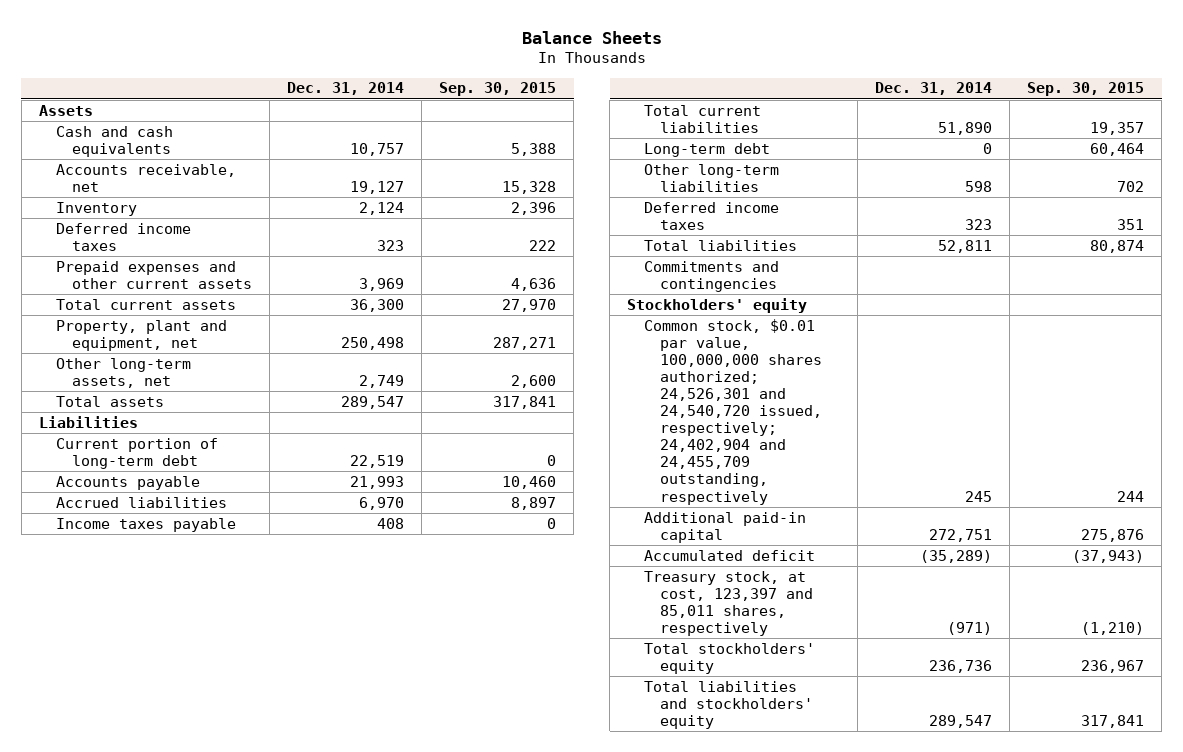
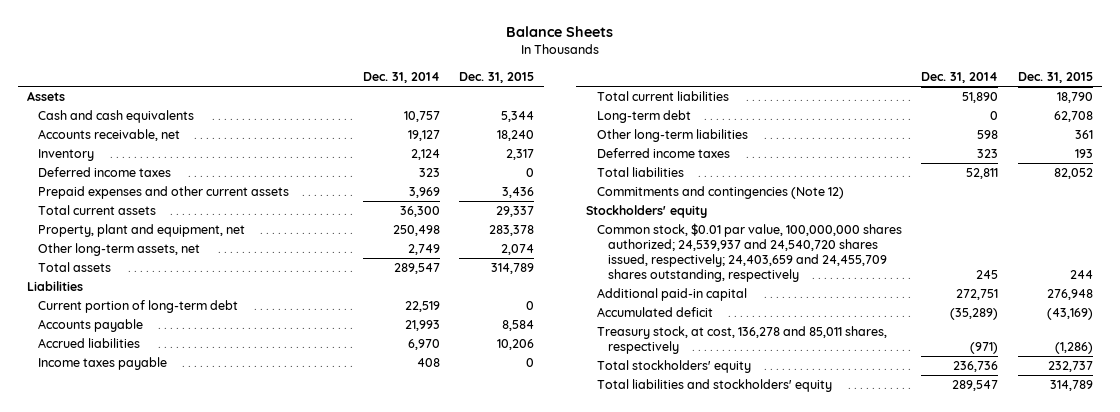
[439,82,557,97] Sep. 30, 2015 -> none
none -> [459,72,535,84] Dec. 31, 2015
[643,260,779,292] Commitments and contingencies -> [596,186,844,200] Commitments and contingencies (Note 12)
[643,318,823,505] Common stock, $0.01 par value, 100,000,000 shares authorized; 24,526,301 and 24,540,720 issued, respectively; 24,402,904 and 24,455,709 outstanding, respectively -> [596,223,902,283] Common stock, $0.01 par value, 100,000,000 shares authorized; 24,539,937 and 24,540,720 shares issued, respectively; 24,403,659 and 24,455,709 shares outstanding, respectively
[643,570,814,636] Treasury stock, at cost, 123,397 and 85,011 shares, respectively -> [596,326,887,355] Treasury stock, at cost, 136,278 and 85,011 shares, respectively

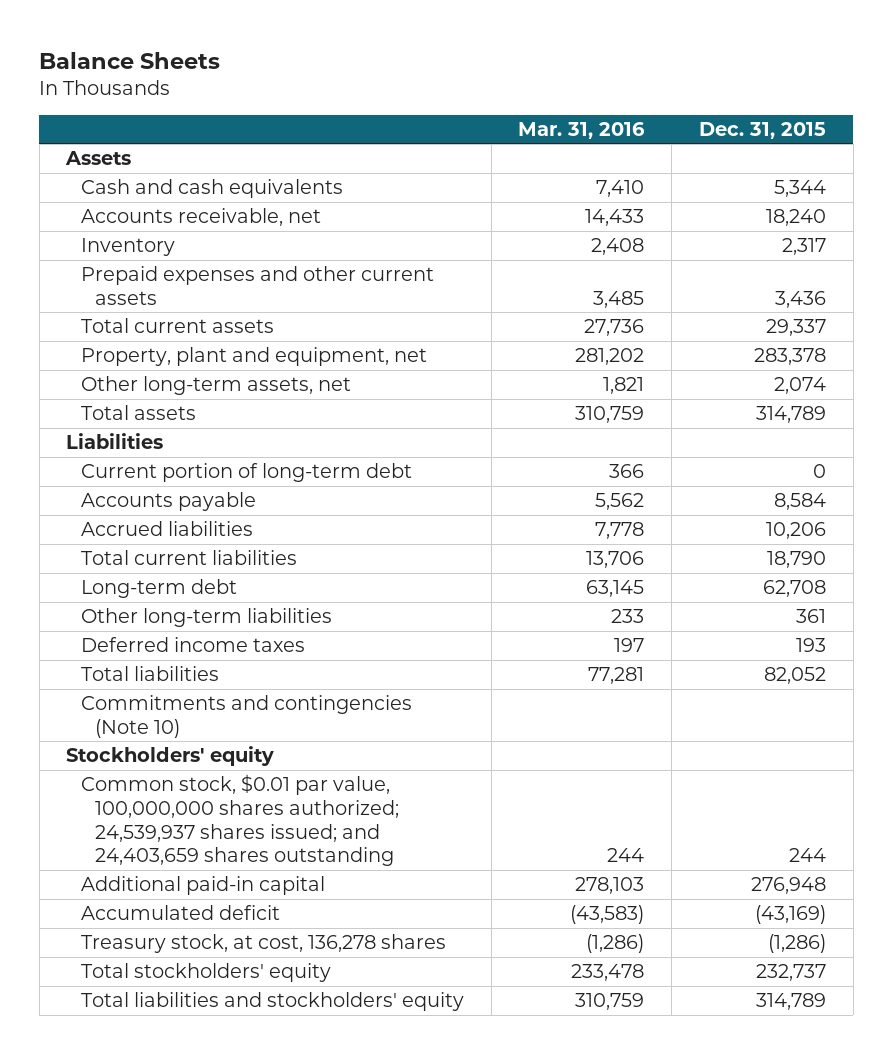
[362,72,440,84] Dec. 31, 2014 -> none
none -> [518,121,646,139] Mar. 31, 2016
[38,167,172,178] Deferred income taxes -> none
[38,357,168,371] Income taxes payable -> none
[596,186,844,200] Commitments and contingencies (Note 12) -> [80,695,412,738] Commitments and contingencies (Note 10)
[596,223,902,283] Common stock, $0.01 par value, 100,000,000 shares authorized; 24,539,937 and 24,540,720 shares issued, respectively; 24,403,659 and 24,455,709 shares outstanding, respectively -> [80,774,400,867] Common stock, $0.01 par value, 100,000,000 shares authorized; 24,539,937 shares issued; and 24,403,659 shares outstanding
[596,326,887,355] Treasury stock, at cost, 136,278 and 85,011 shares, respectively -> [80,934,446,954] Treasury stock, at cost, 136,278 shares

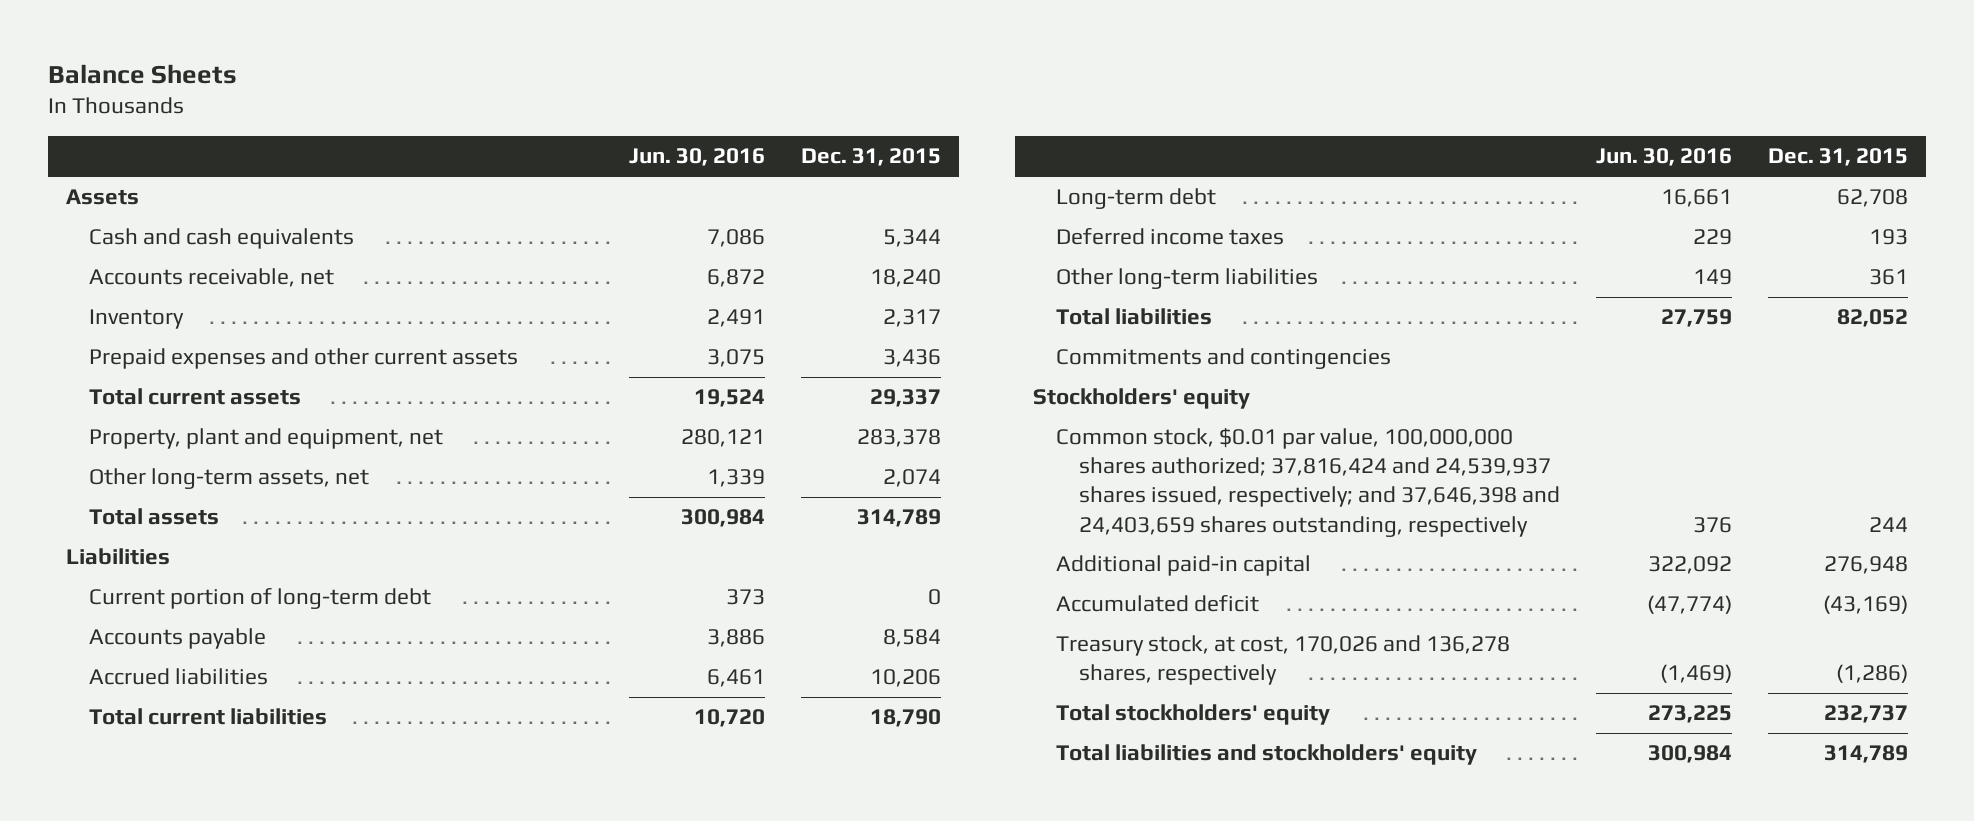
[518,121,646,139] Mar. 31, 2016 -> none
none -> [629,148,766,167] Jun. 30, 2016
[80,608,332,628] Other long-term liabilities -> [1056,268,1319,290] Other long-term liabilities
[80,695,412,738] Commitments and contingencies (Note 10) -> [1056,348,1392,370] Commitments and contingencies
[80,774,400,867] Common stock, $0.01 par value, 100,000,000 shares authorized; 24,539,937 shares issued; and 24,403,659 shares outstanding -> [1056,428,1561,537] Common stock, $0.01 par value, 100,000,000 shares authorized; 37,816,424 and 24,539,937 shares issued, respectively; and 37,646,398 and 24,403,659 shares outstanding, respectively
[80,934,446,954] Treasury stock, at cost, 136,278 shares -> [1056,635,1511,686] Treasury stock, at cost, 170,026 and 136,278 shares, respectively

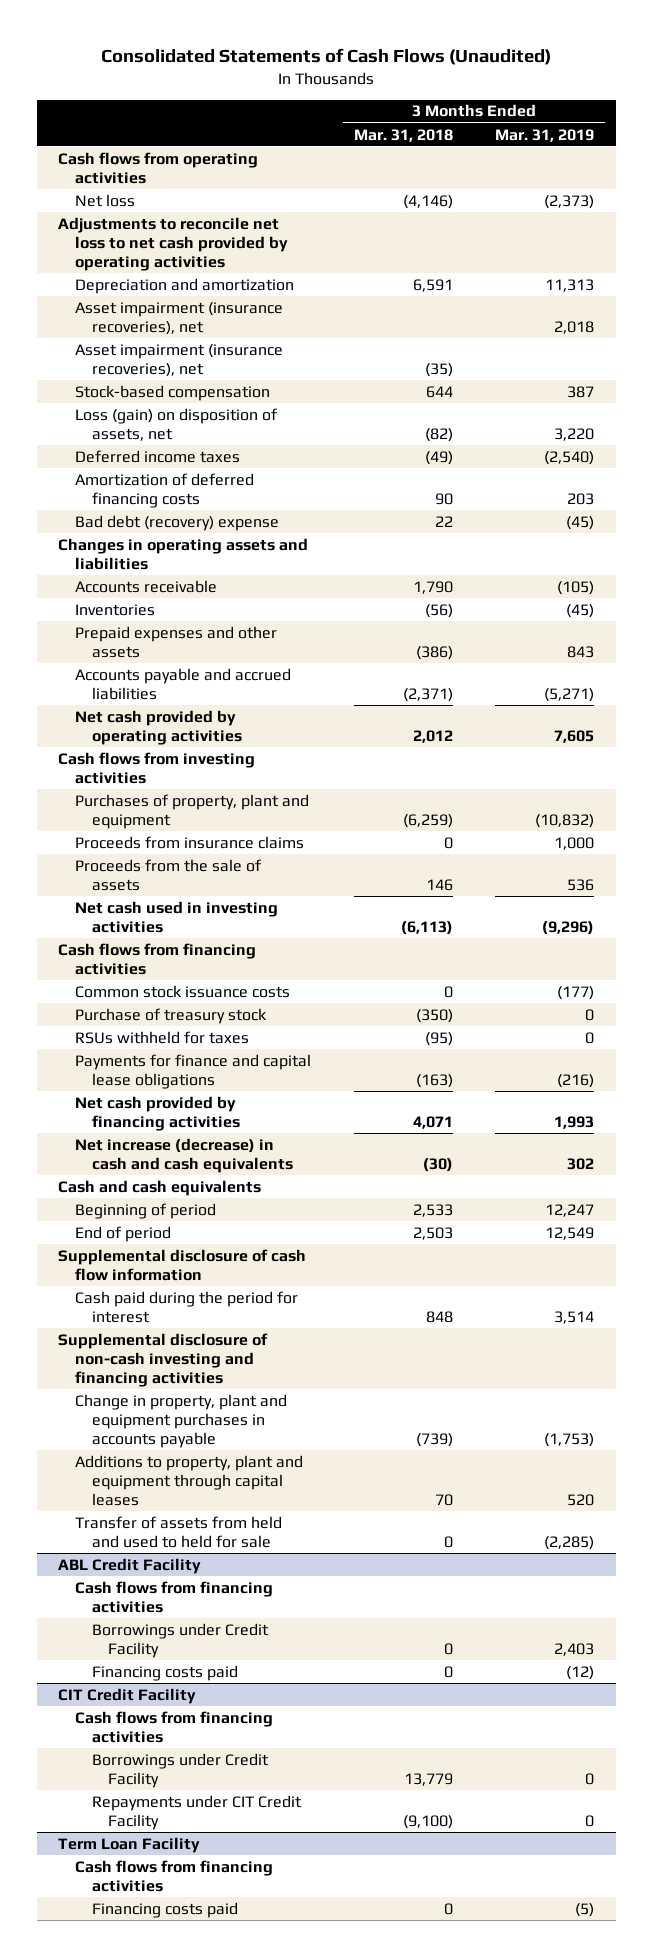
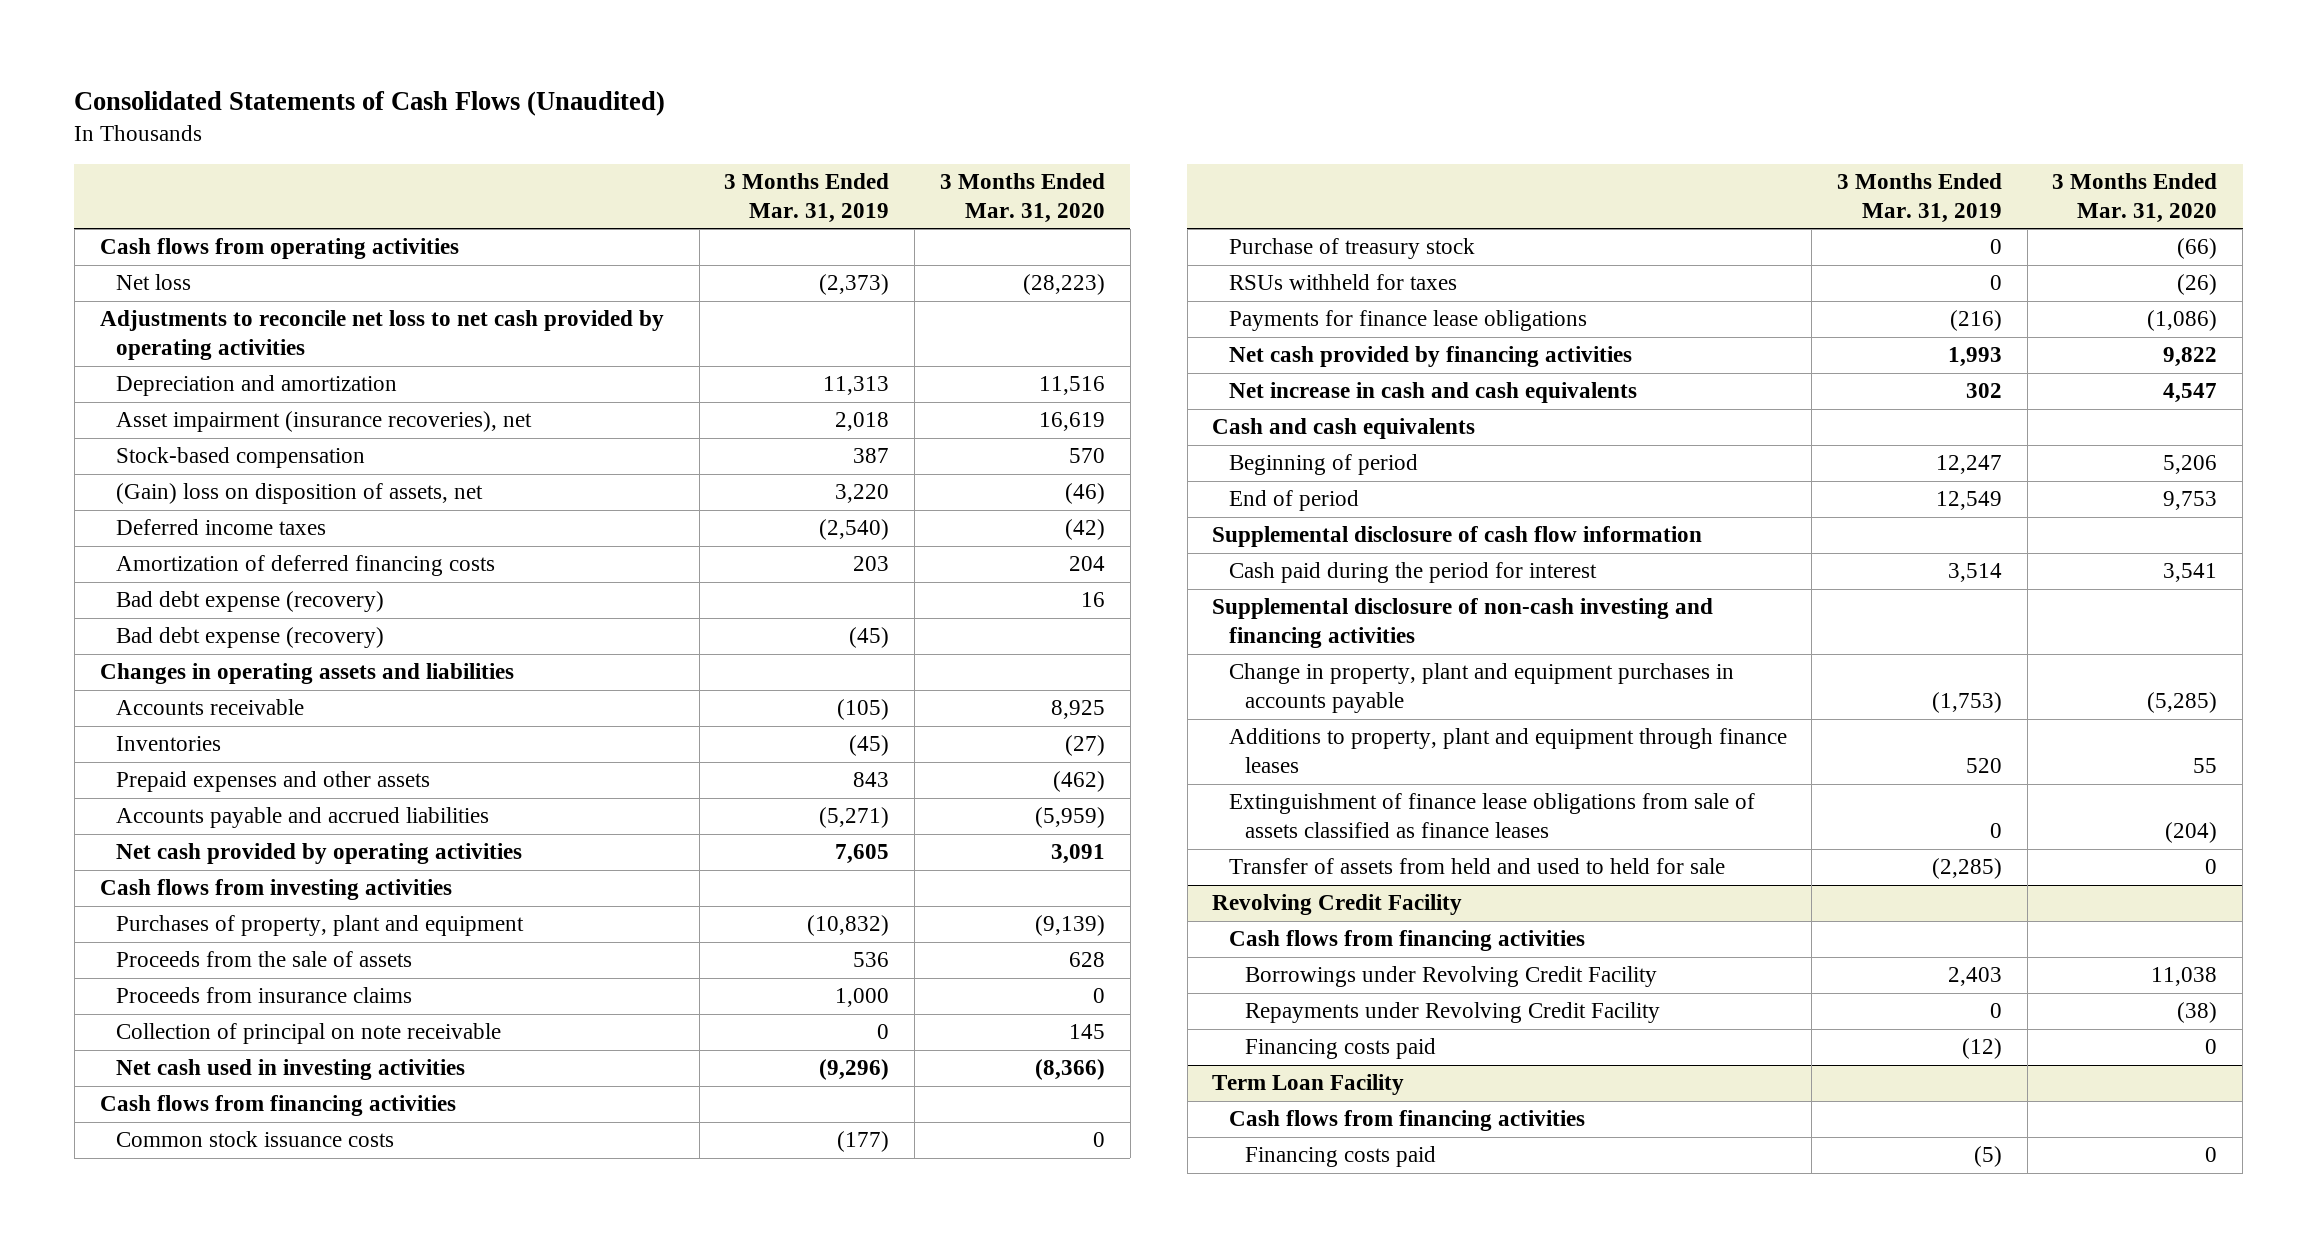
[353,128,453,142] Mar. 31, 2018 -> none
none -> [939,173,1105,223] 3 Months Ended Mar. 31, 2020
[74,343,283,377] Asset impairment (insurance recoveries), net -> none
[74,407,278,441] Loss (gain) on disposition of assets, net -> [115,483,483,505] (Gain) loss on disposition of assets, net
none -> [115,591,384,613] Bad debt expense (recovery)
[74,514,279,531] Bad debt (recovery) expense -> [115,627,384,649] Bad debt expense (recovery)
[74,835,304,849] Proceeds from insurance claims -> [115,987,412,1004] Proceeds from insurance claims
none -> [115,1023,501,1045] Collection of principal on note receivable
[74,1053,311,1089] Payments for finance and capital lease obligations -> [1228,310,1587,332] Payments for finance lease obligations
[74,1137,293,1173] Net increase (decrease) in cash and cash equivalents -> [1228,382,1637,404] Net increase in cash and cash equivalents
[74,1454,303,1507] Additions to property, plant and equipment through capital leases -> [1228,728,1787,774] Additions to property, plant and equipment through finance leases
none -> [1228,793,1755,839] Extinguishment of finance lease obligations from sale of assets classified as finance leases
[58,1557,202,1574] ABL Credit Facility -> [1212,894,1463,916] Revolving Credit Facility
[91,1622,269,1658] Borrowings under Credit Facility -> [1244,966,1657,988] Borrowings under Revolving Credit Facility
none -> [1244,1002,1660,1024] Repayments under Revolving Credit Facility
[58,1687,197,1704] CIT Credit Facility -> none
[74,1710,273,1743] Cash flows from financing activities -> none
[91,1752,269,1788] Borrowings under Credit Facility -> none
[91,1794,302,1830] Repayments under CIT Credit Facility -> none

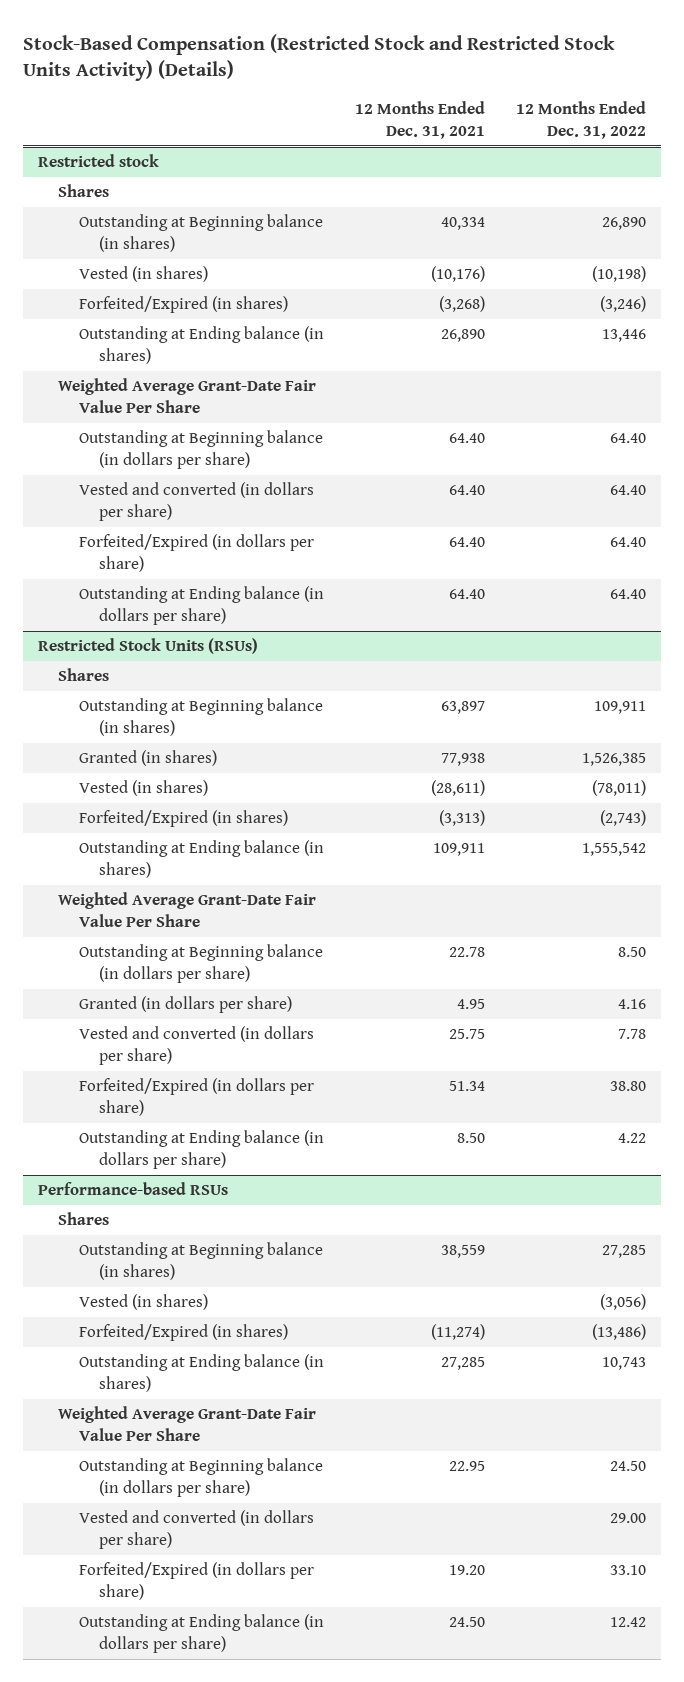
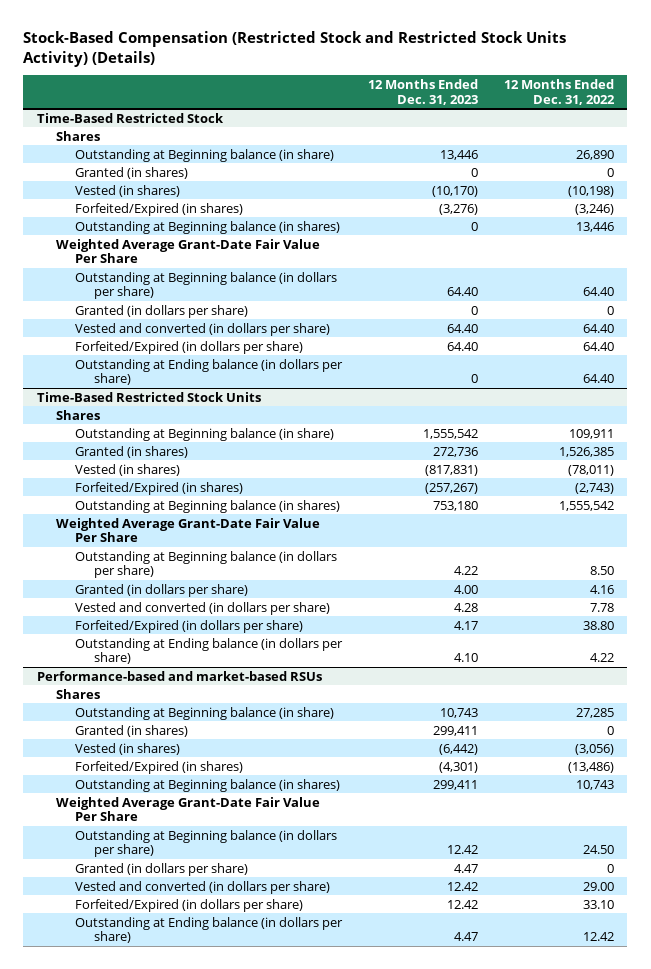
[354,101,485,140] 12 Months Ended Dec. 31, 2021 -> none
none -> [368,79,479,105] 12 Months Ended Dec. 31, 2023
[38,154,160,168] Restricted stock -> [36,112,224,123] Time-Based Restricted Stock
[78,214,323,253] Outstanding at Beginning balance (in shares) -> [74,148,334,162] Outstanding at Beginning balance (in share)
none -> [74,166,188,179] Granted (in shares)
[78,326,324,365] Outstanding at Ending balance (in shares) -> [74,220,340,234] Outstanding at Beginning balance (in shares)
none -> [74,304,248,318] Granted (in dollars per share)
[38,638,259,655] Restricted Stock Units (RSUs) -> [36,391,261,402] Time-Based Restricted Stock Units
[78,698,323,737] Outstanding at Beginning balance (in shares) -> [74,427,334,441] Outstanding at Beginning balance (in share)
[78,840,324,879] Outstanding at Ending balance (in shares) -> [74,499,340,513] Outstanding at Beginning balance (in shares)
[38,1182,229,1196] Performance-based RSUs -> [36,670,322,681] Performance-based and market-based RSUs
[78,1242,323,1281] Outstanding at Beginning balance (in shares) -> [74,706,334,720] Outstanding at Beginning balance (in share)
none -> [74,724,188,737] Granted (in shares)
[78,1354,324,1393] Outstanding at Ending balance (in shares) -> [74,778,340,792] Outstanding at Beginning balance (in shares)
none -> [74,862,248,876] Granted (in dollars per share)

